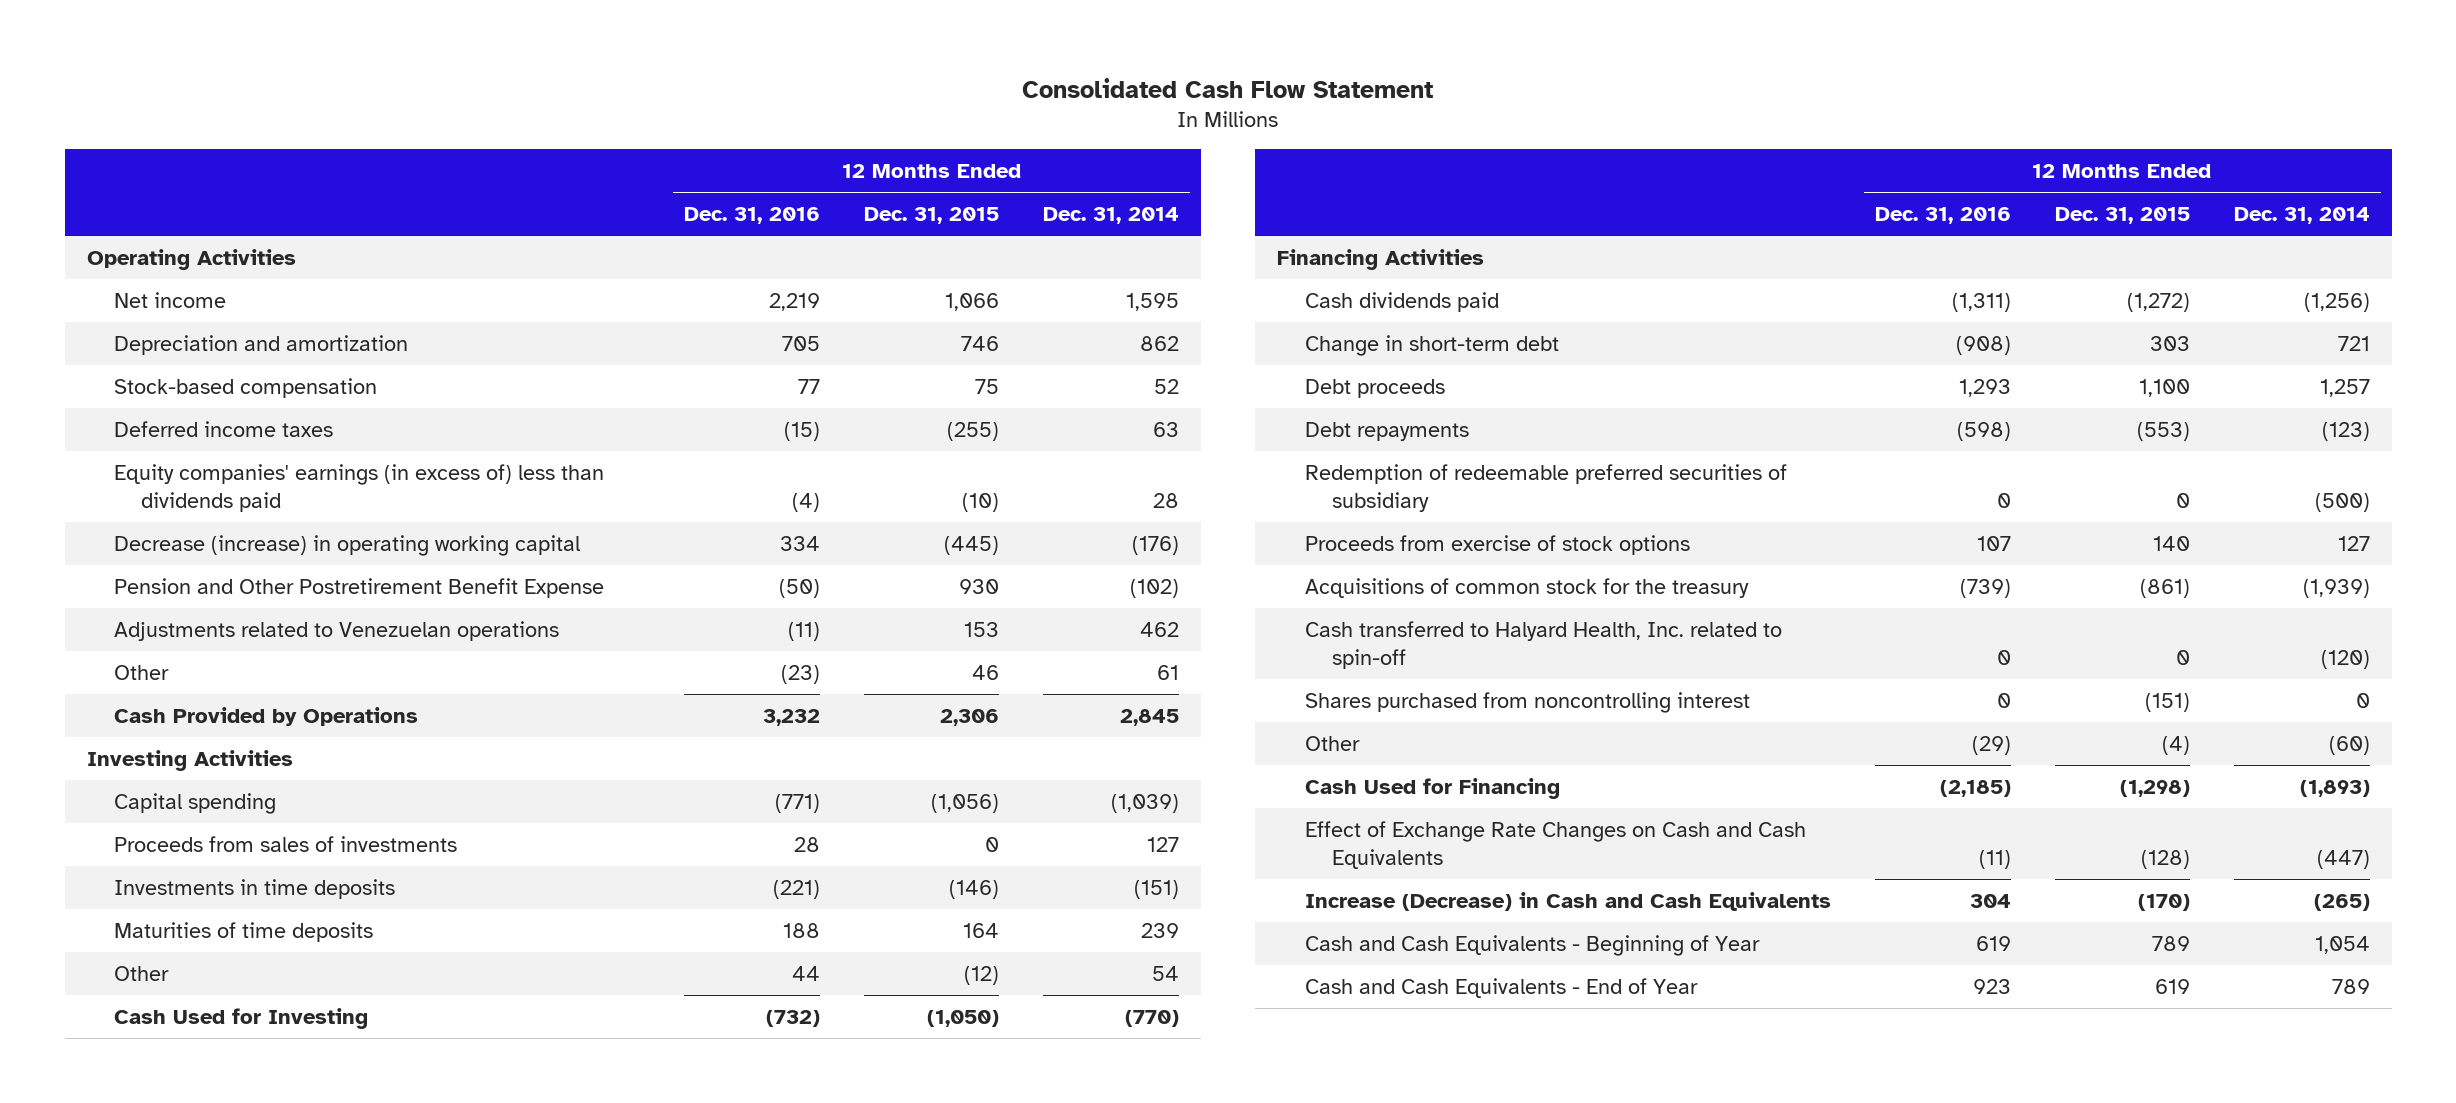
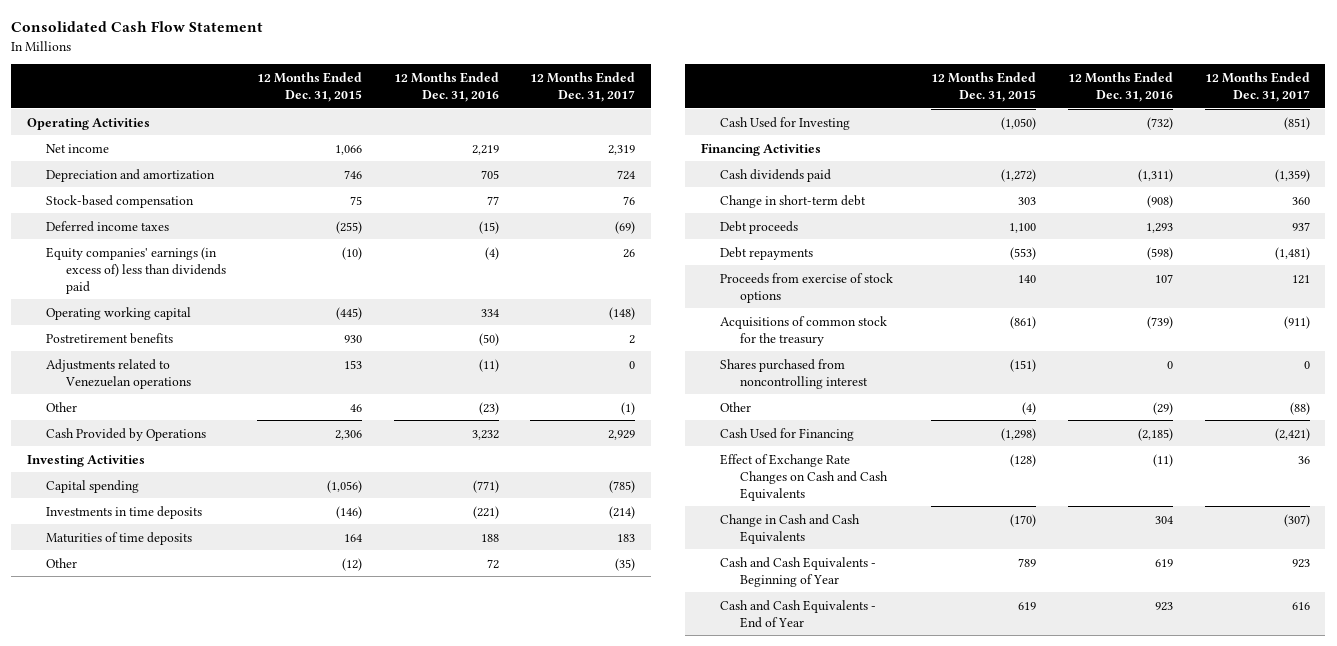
[1043,207,1180,225] Dec. 31, 2014 -> none
none -> [530,71,636,103] 12 Months Ended Dec. 31, 2017
[113,534,580,556] Decrease (increase) in operating working capital -> [46,306,192,320] Operating working capital
[113,577,604,598] Pension and Other Postretirement Benefit Expense -> [46,332,174,344] Postretirement benefits
[113,835,457,852] Proceeds from sales of investments -> none
[792,965,821,981] 44 -> [486,558,499,569] 72
[1304,463,1787,512] Redemption of redeemable preferred securities of subsidiary -> none
[1304,620,1782,669] Cash transferred to Halyard Health, Inc. related to spin-off -> none
[1304,891,1831,911] Increase (Decrease) in Cash and Cash Equivalents -> [720,513,861,544] Change in Cash and Cash Equivalents

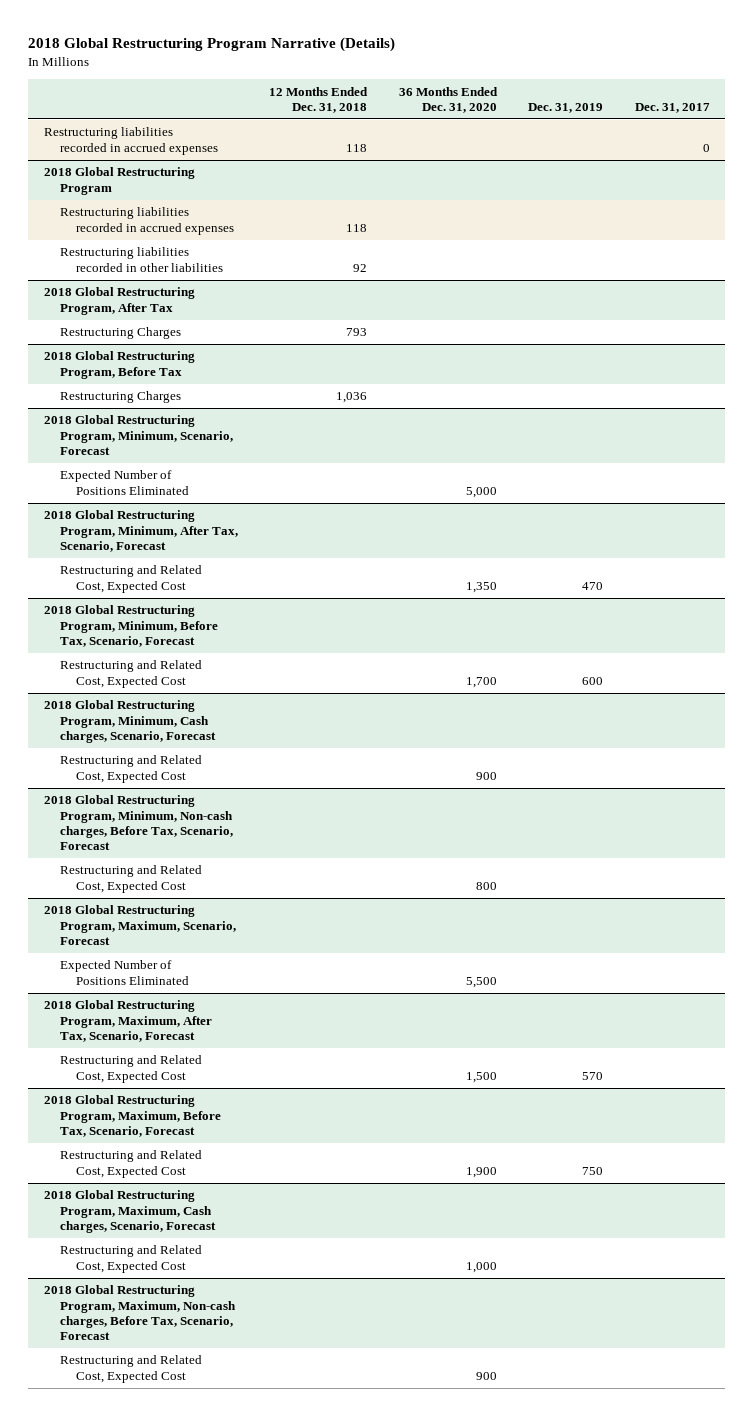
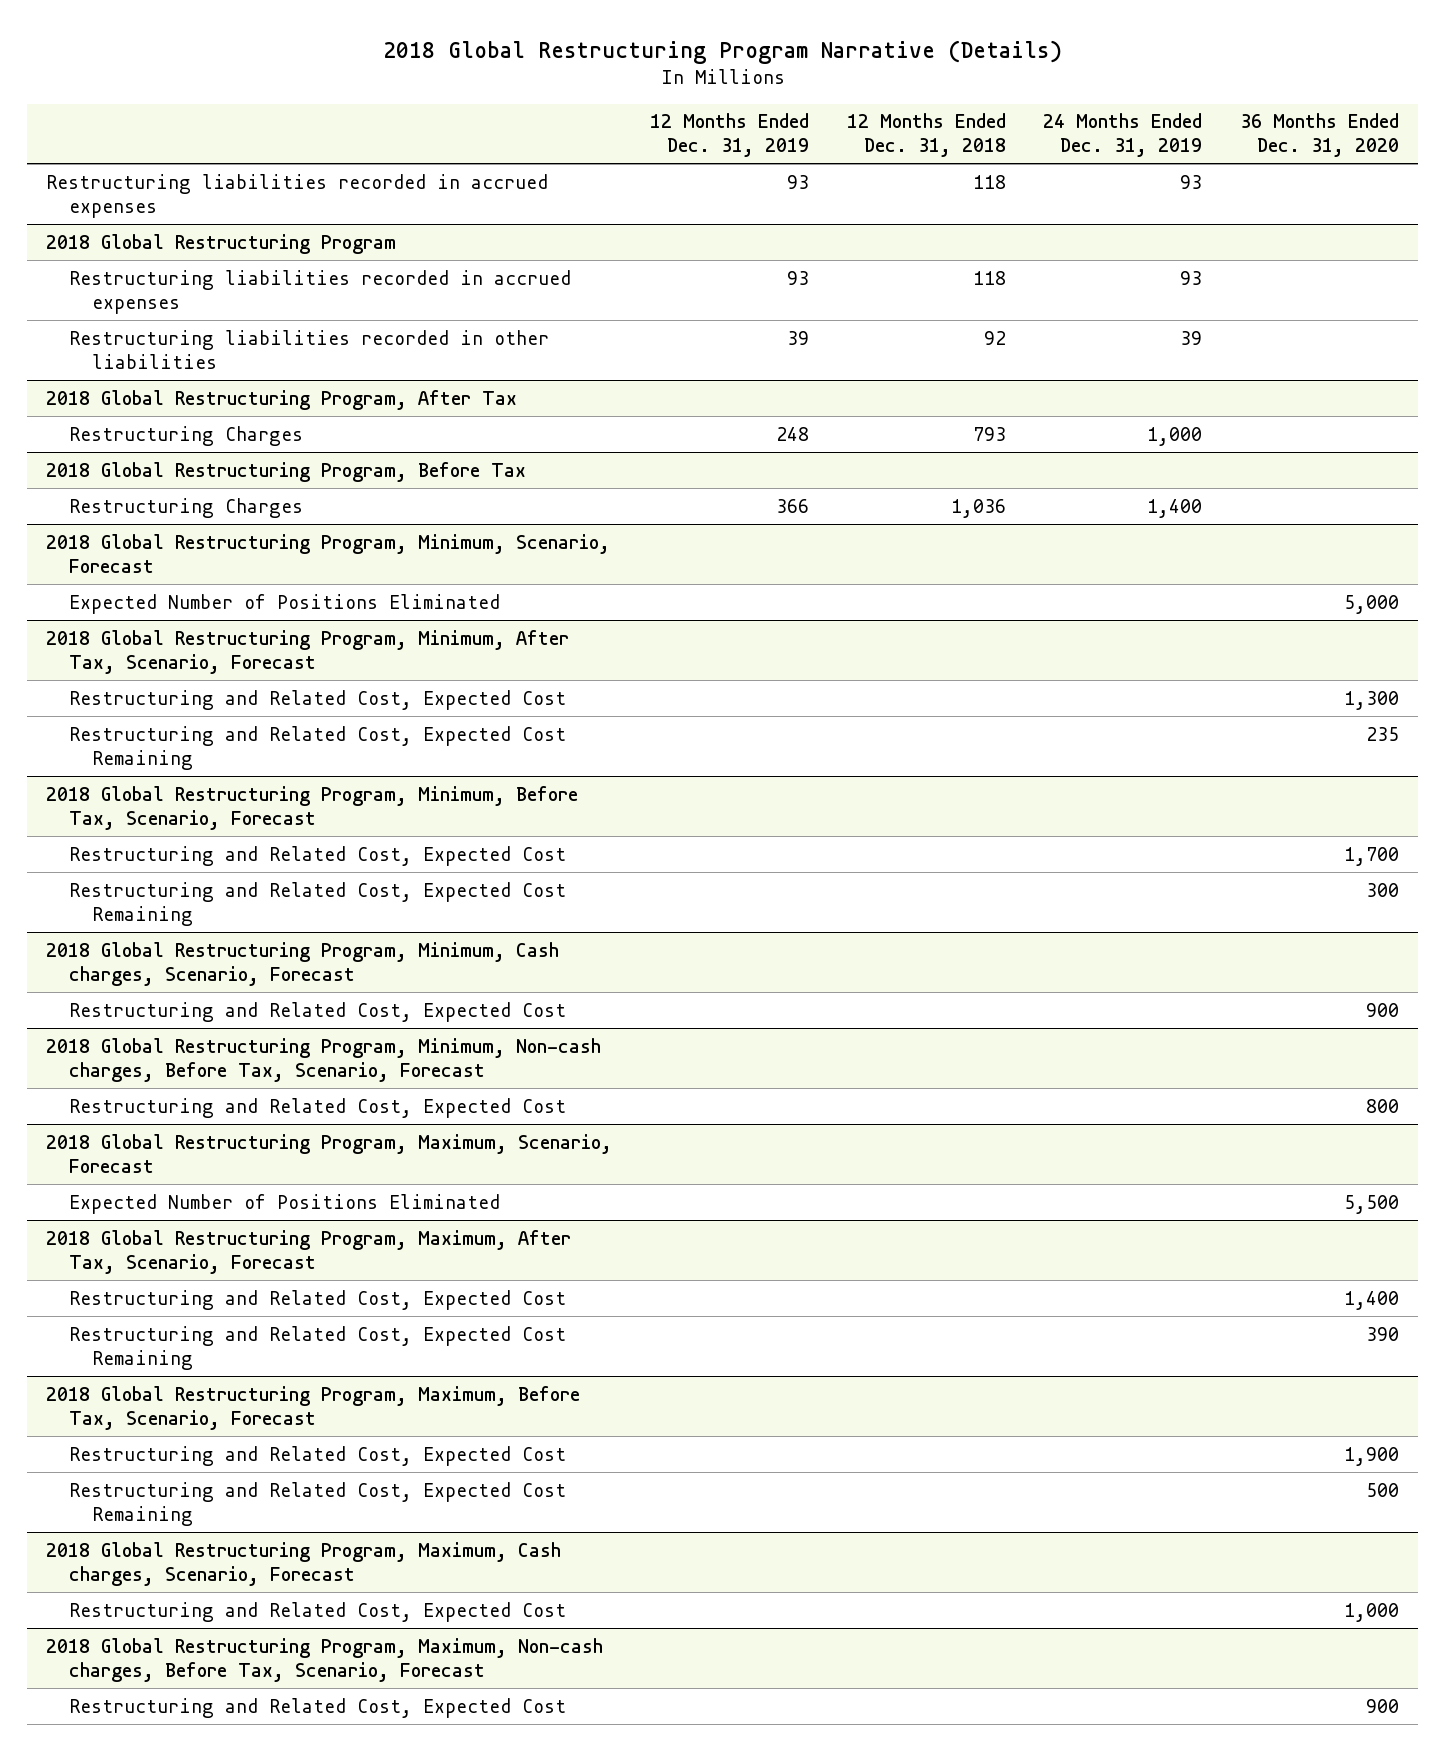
[528,102,604,113] Dec. 31, 2019 -> none
[634,102,710,113] Dec. 31, 2017 -> none
none -> [649,113,809,158] 12 Months Ended Dec. 31, 2019
none -> [1043,113,1203,158] 24 Months Ended Dec. 31, 2019
[465,581,497,593] 1,350 -> [1343,690,1399,710] 1,300
none -> [69,725,567,770] Restructuring and Related Cost, Expected Cost Remaining
none -> [69,881,567,926] Restructuring and Related Cost, Expected Cost Remaining
[465,1071,497,1083] 1,500 -> [1343,1290,1399,1310] 1,400
none -> [69,1325,567,1370] Restructuring and Related Cost, Expected Cost Remaining
none -> [69,1481,567,1526] Restructuring and Related Cost, Expected Cost Remaining

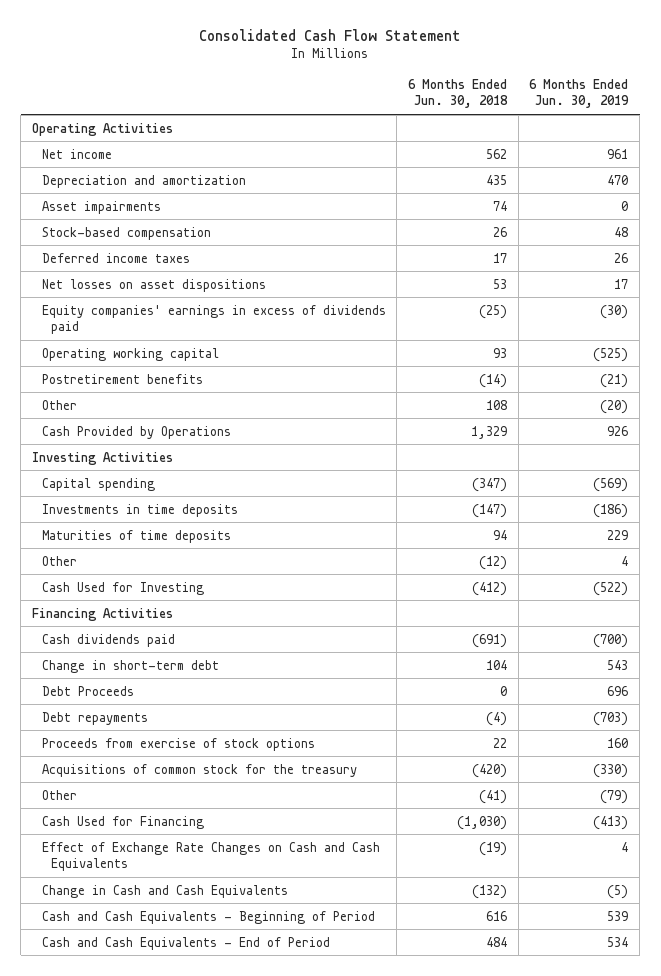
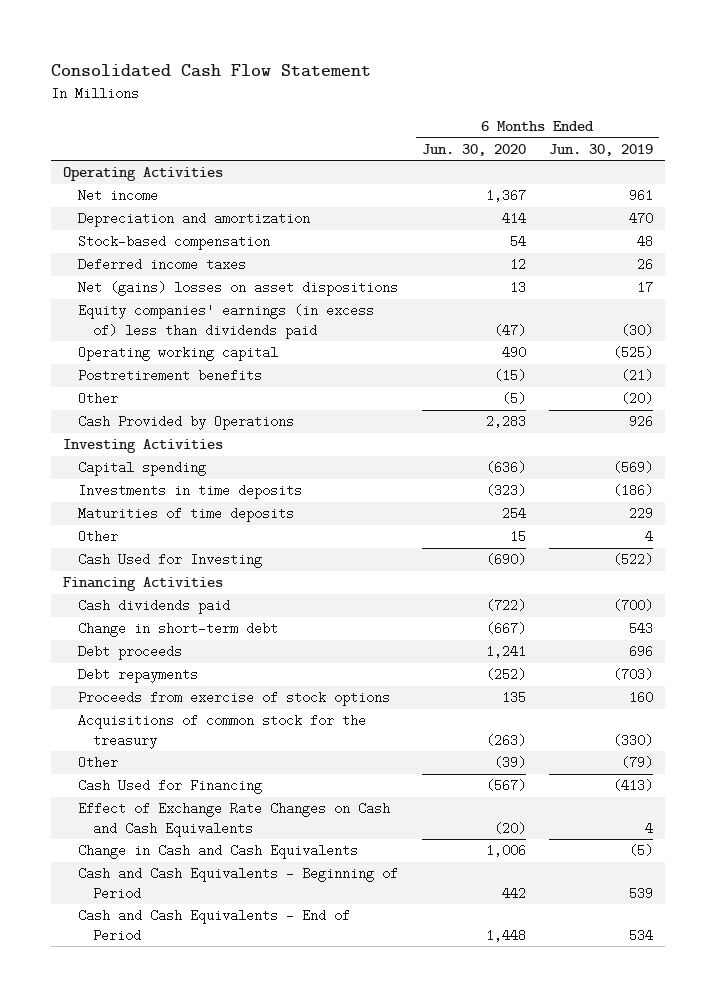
[407,78,508,109] 6 Months Ended Jun. 30, 2018 -> none
none -> [421,143,526,156] Jun. 30, 2020
[41,200,161,214] Asset impairments -> none
[41,278,266,292] Net losses on asset dispositions -> [77,281,398,297] Net (gains) losses on asset dispositions
[41,304,386,335] Equity companies' earnings in excess of dividends paid -> [77,304,374,339] Equity companies' earnings (in excess of) less than dividends paid
[41,685,134,696] Debt Proceeds -> [77,645,182,661] Debt proceeds

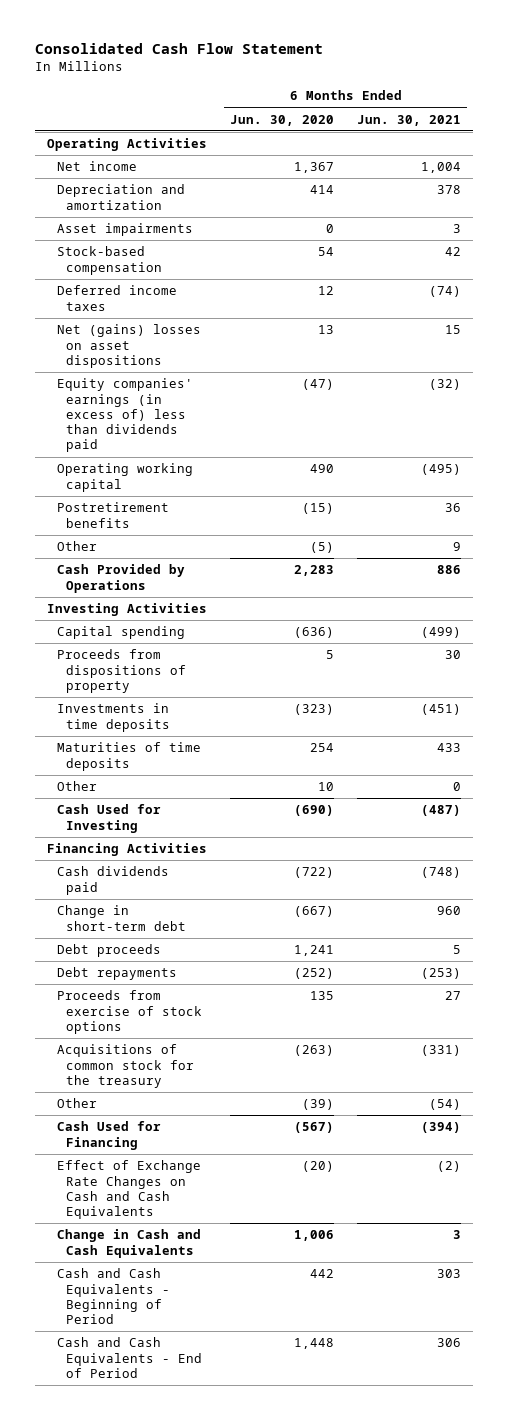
[549,143,654,156] Jun. 30, 2019 -> none
none -> [357,114,462,126] Jun. 30, 2021
none -> [56,223,193,237] Asset impairments
none -> [56,649,187,693] Proceeds from dispositions of property
[509,530,526,544] 15 -> [317,782,334,792] 10

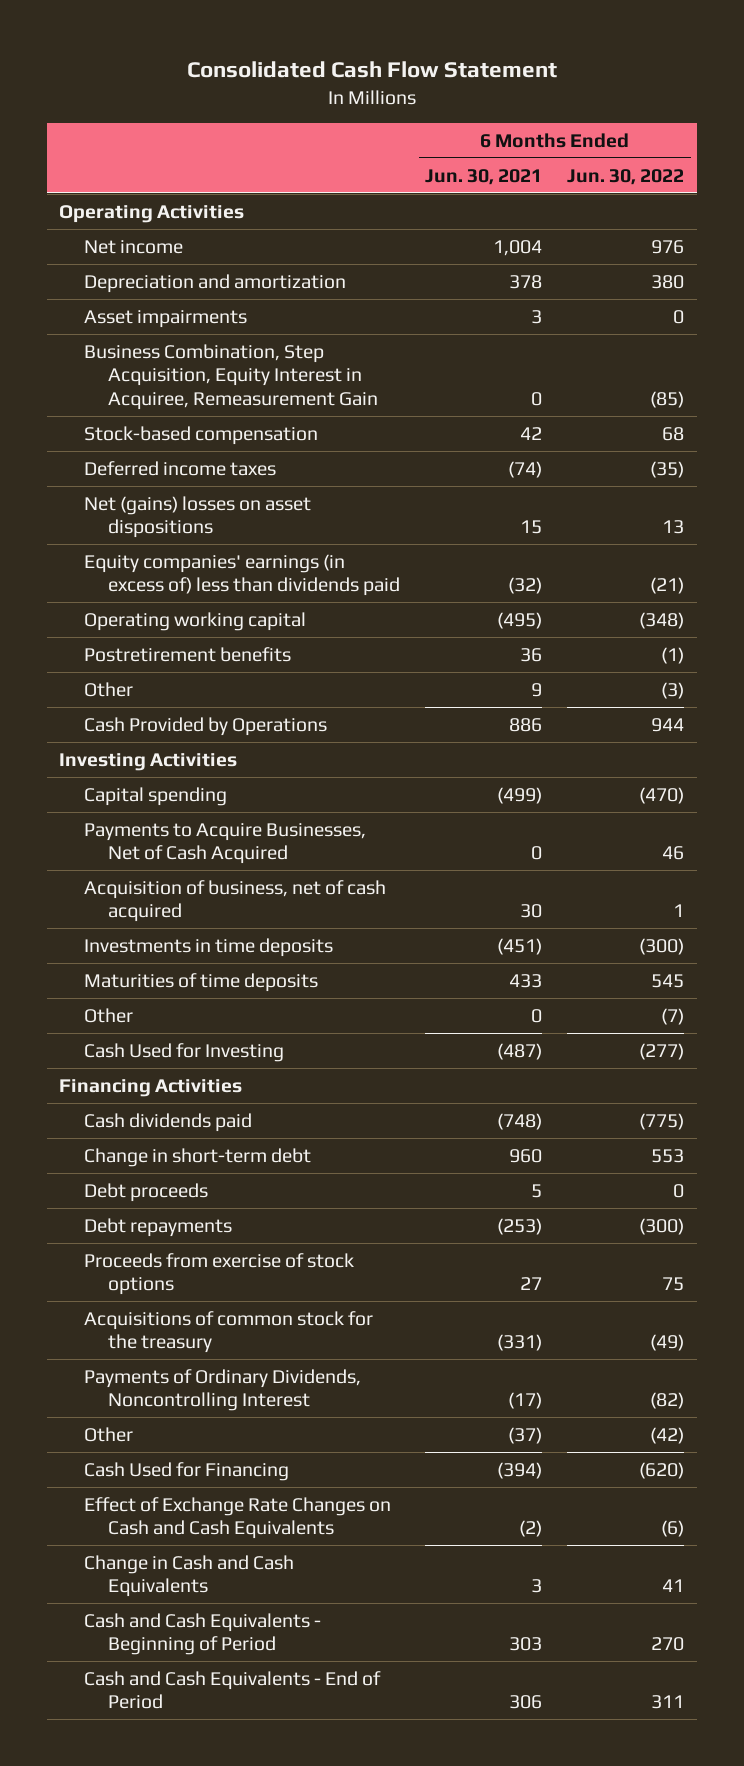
[229,114,334,126] Jun. 30, 2020 -> none
none -> [567,168,685,185] Jun. 30, 2022
none -> [83,343,379,411] Business Combination, Step Acquisition, Equity Interest in Acquiree, Remeasurement Gain
none -> [83,822,366,865] Payments to Acquire Businesses, Net of Cash Acquired
[56,649,187,693] Proceeds from dispositions of property -> [83,879,386,923] Acquisition of business, net of cash acquired
none -> [83,1368,361,1412] Payments of Ordinary Dividends, Noncontrolling Interest
[429,1099,462,1111] (54) -> [508,1426,543,1444] (37)

